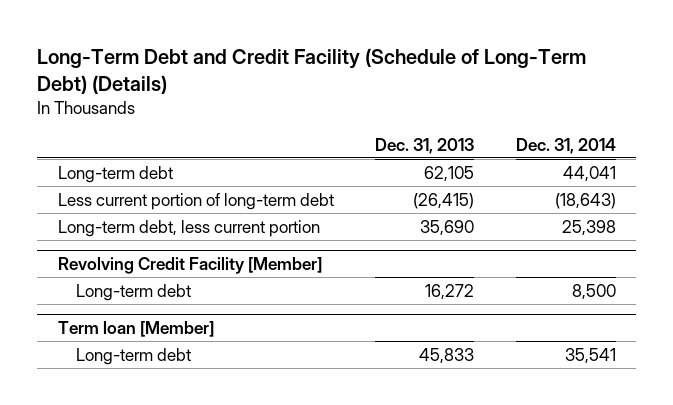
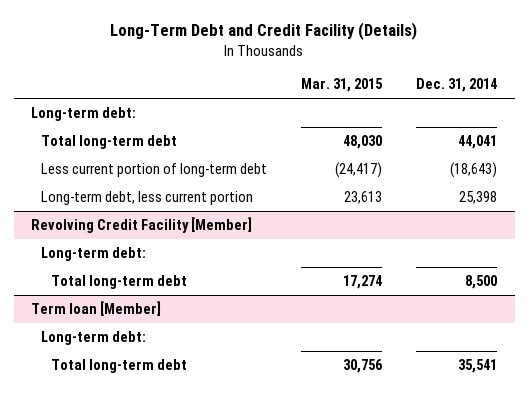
[37,47,587,94] Long-Term Debt and Credit Facility (Schedule of Long-Term Debt) (Details) -> [110,22,418,41] Long-Term Debt and Credit Facility (Details)
[375,137,475,154] Dec. 31, 2013 -> none
none -> [301,78,384,93] Mar. 31, 2015
none -> [30,107,136,122] Long-term debt:
[57,165,173,183] Long-term debt -> [41,135,178,150] Total long-term debt
none -> [41,247,147,262] Long-term debt:
[76,283,192,301] Long-term debt -> [51,275,188,290] Total long-term debt
none -> [41,331,147,346] Long-term debt:
[76,347,192,365] Long-term debt -> [51,359,188,374] Total long-term debt

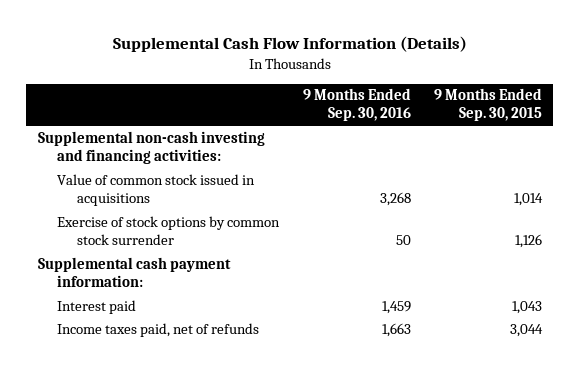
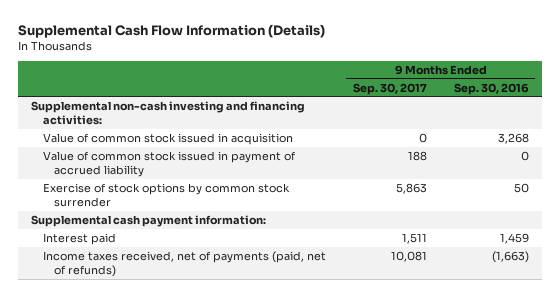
[433,88,542,122] 9 Months Ended Sep. 30, 2015 -> none
none -> [352,82,427,95] Sep. 30, 2017
[57,173,256,206] Value of common stock issued in acquisitions -> [42,132,293,145] Value of common stock issued in acquisition
none -> [42,150,296,178] Value of common stock issued in payment of accrued liability
[57,322,260,337] Income taxes paid, net of refunds -> [42,250,326,278] Income taxes received, net of payments (paid, net of refunds)
[381,322,411,337] 1,663 -> [491,250,529,263] (1,663)

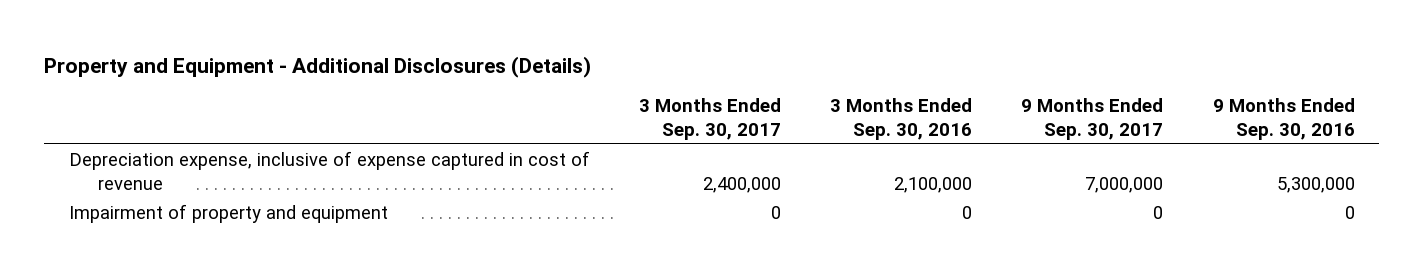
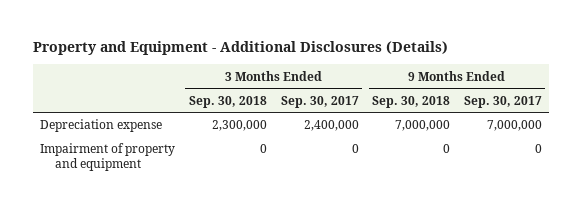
[830,98,973,140] 3 Months Ended Sep. 30, 2016 -> none
[1212,98,1355,140] 9 Months Ended Sep. 30, 2016 -> none
none -> [188,95,267,108] Sep. 30, 2018
none -> [372,95,451,108] Sep. 30, 2018
[68,151,590,190] Depreciation expense, inclusive of expense captured in cost of revenue -> [40,119,163,133] Depreciation expense

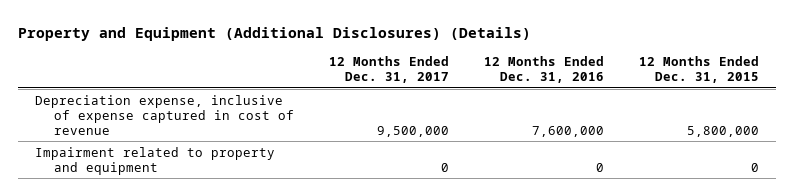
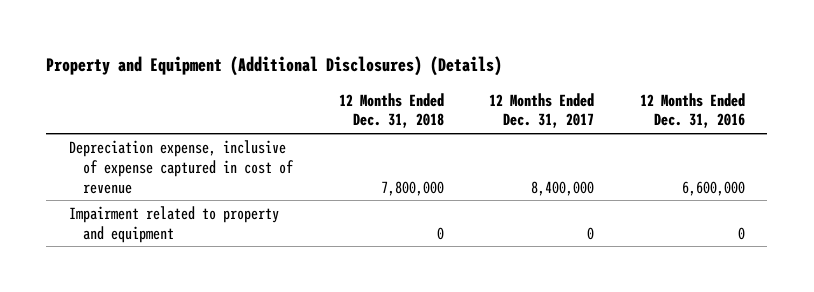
[638,56,759,84] 12 Months Ended Dec. 31, 2015 -> none
none -> [338,92,444,129] 12 Months Ended Dec. 31, 2018
[377,125,450,137] 9,500,000 -> [531,180,595,196] 8,400,000
[531,125,604,137] 7,600,000 -> [681,180,745,196] 6,600,000

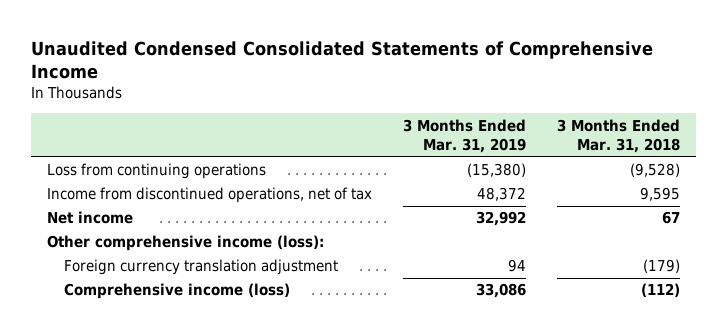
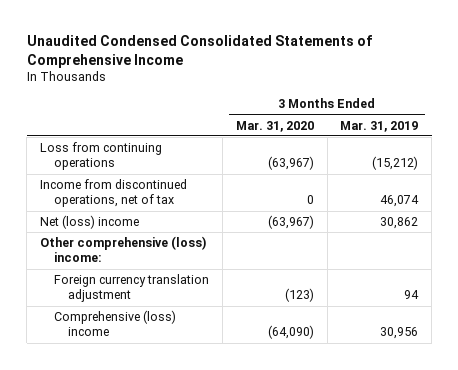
[557,118,681,154] 3 Months Ended Mar. 31, 2018 -> none
none -> [235,120,314,132] Mar. 31, 2020
[467,163,527,178] (15,380) -> [372,156,419,171] (15,212)
[477,187,527,202] 48,372 -> [380,195,420,208] 46,074
[46,211,133,225] Net income -> [40,214,140,229] Net (loss) income
[476,211,527,227] 32,992 -> [380,216,419,229] 30,862
[46,235,324,252] Other comprehensive income (loss): -> [40,235,207,263] Other comprehensive (loss) income:
[63,283,290,300] Comprehensive income (loss) -> [53,309,176,337] Comprehensive (loss) income
[476,283,527,299] 33,086 -> [380,327,419,340] 30,956

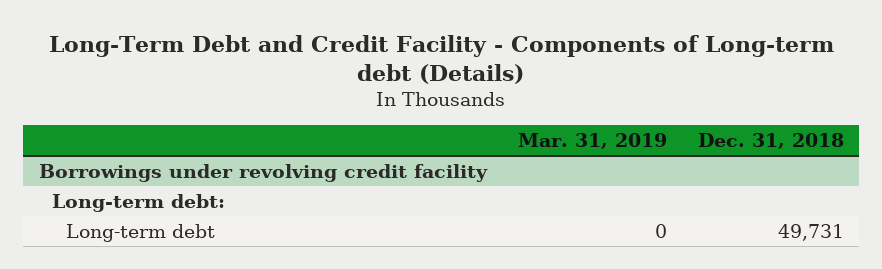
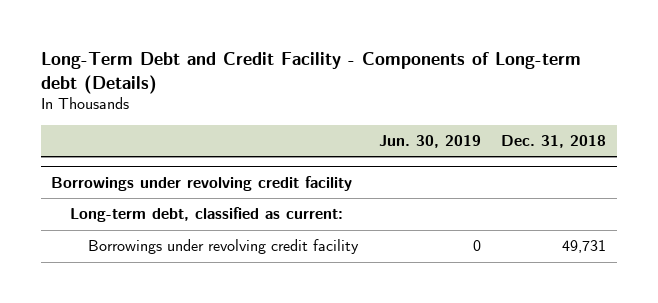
[517,133,667,150] Mar. 31, 2019 -> none
none -> [378,134,481,148] Jun. 30, 2019
[52,193,226,212] Long-term debt: -> [69,207,343,223] Long-term debt, classified as current:
[66,223,216,242] Long-term debt -> [87,239,359,255] Borrowings under revolving credit facility

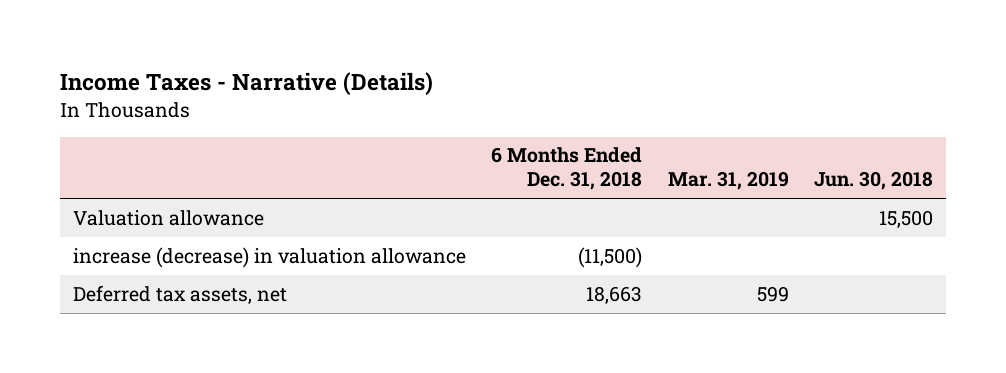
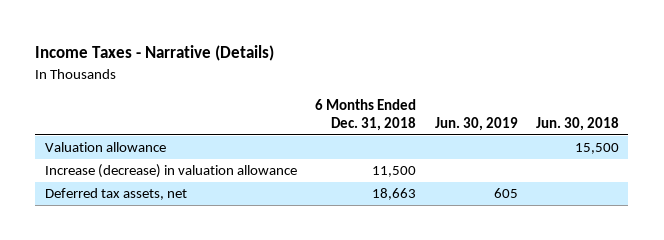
[667,171,789,191] Mar. 31, 2019 -> none
none -> [434,116,518,131] Jun. 30, 2019
[72,246,466,268] increase (decrease) in valuation allowance -> [44,164,297,179] Increase (decrease) in valuation allowance
[578,246,643,268] (11,500) -> [372,166,417,178] 11,500

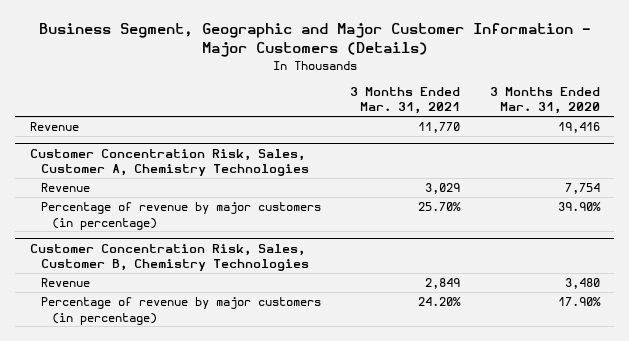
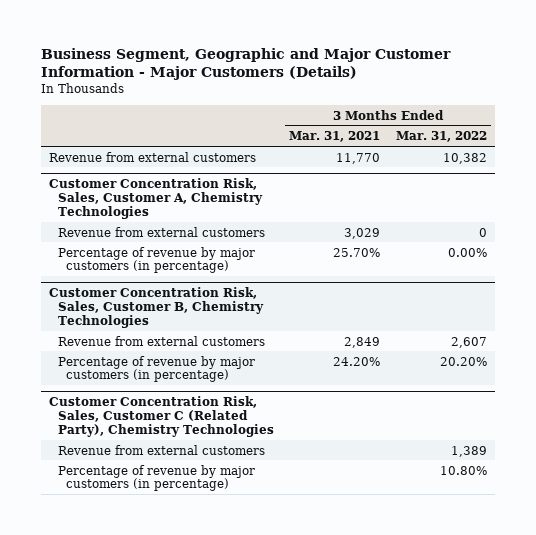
[489,86,600,115] 3 Months Ended Mar. 31, 2020 -> none
none -> [396,131,488,143] Mar. 31, 2022
[29,122,79,132] Revenue -> [48,151,256,162] Revenue from external customers
[40,183,90,193] Revenue -> [57,226,265,237] Revenue from external customers
[40,278,90,288] Revenue -> [57,335,265,346] Revenue from external customers
none -> [48,396,274,437] Customer Concentration Risk, Sales, Customer C (Related Party), Chemistry Technologies
none -> [57,444,265,455] Revenue from external customers
none -> [57,464,255,492] Percentage of revenue by major customers (in percentage)

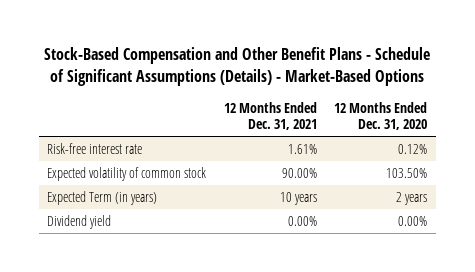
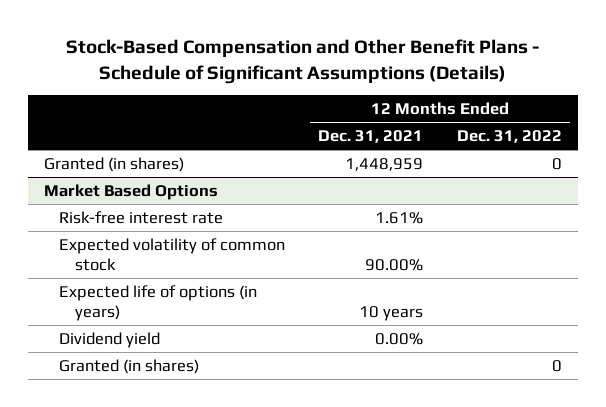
[44,47,431,86] Stock-Based Compensation and Other Benefit Plans - Schedule of Significant Assumptions (Details) - Market-Based Options -> [65,39,539,84] Stock-Based Compensation and Other Benefit Plans - Schedule of Significant Assumptions (Details)
[334,101,428,130] 12 Months Ended Dec. 31, 2020 -> none
none -> [456,130,562,144] Dec. 31, 2022
none -> [44,156,185,172] Granted (in shares)
none -> [44,183,219,200] Market Based Options
[47,190,158,205] Expected Term (in years) -> [59,284,258,321] Expected life of options (in years)
none -> [59,358,200,374] Granted (in shares)

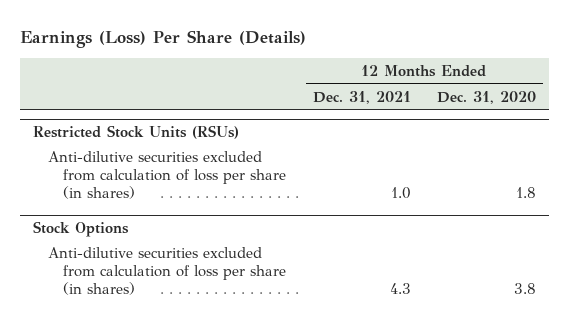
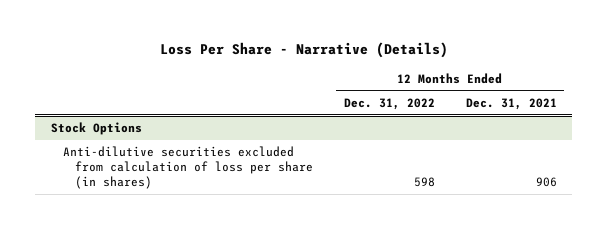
[20,30,307,49] Earnings (Loss) Per Share (Details) -> [159,42,448,59] Loss Per Share - Narrative (Details)
[437,90,537,104] Dec. 31, 2020 -> none
none -> [343,97,435,110] Dec. 31, 2022
[33,124,240,139] Restricted Stock Units (RSUs) -> none
[48,150,286,199] Anti-dilutive securities excluded from calculation of loss per share (in shares) -> none
[389,282,411,294] 4.3 -> [535,176,557,187] 906

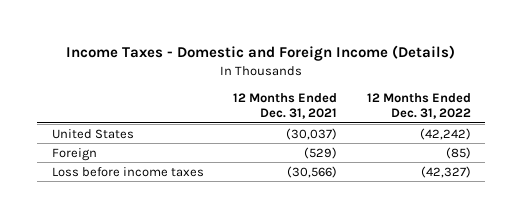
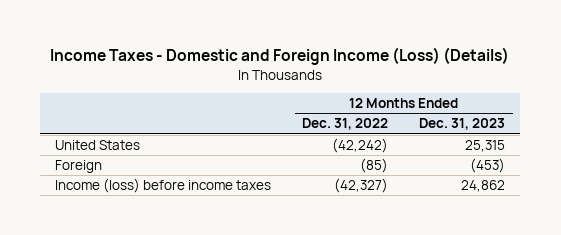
[66,45,456,62] Income Taxes - Domestic and Foreign Income (Details) -> [50,47,510,66] Income Taxes - Domestic and Foreign Income (Loss) (Details)
[233,92,338,120] 12 Months Ended Dec. 31, 2021 -> none
none -> [419,118,506,131] Dec. 31, 2023
[51,166,204,177] Loss before income taxes -> [55,178,272,194] Income (loss) before income taxes

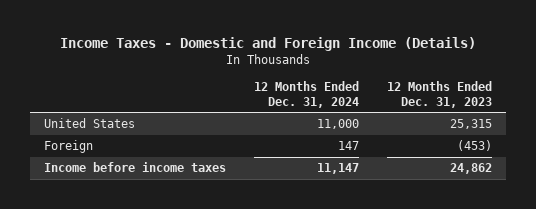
[50,47,510,66] Income Taxes - Domestic and Foreign Income (Loss) (Details) -> [59,36,476,51] Income Taxes - Domestic and Foreign Income (Details)
[302,118,389,131] Dec. 31, 2022 -> none
none -> [253,80,359,108] 12 Months Ended Dec. 31, 2024
[55,178,272,194] Income (loss) before income taxes -> [43,162,226,173] Income before income taxes

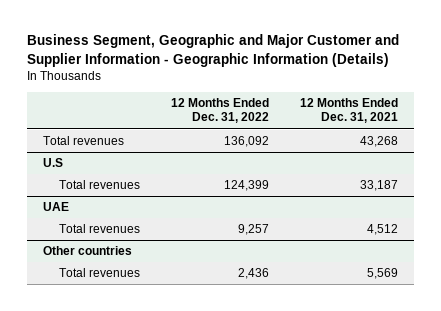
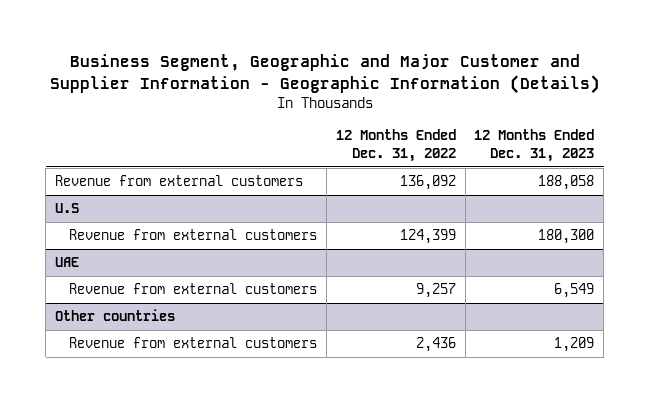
[300,97,399,124] 12 Months Ended Dec. 31, 2021 -> none
none -> [474,129,595,162] 12 Months Ended Dec. 31, 2023
[42,136,124,146] Total revenues -> [54,175,303,187] Revenue from external customers
[59,180,141,190] Total revenues -> [69,229,318,241] Revenue from external customers
[59,224,141,234] Total revenues -> [69,283,318,295] Revenue from external customers
[59,268,141,278] Total revenues -> [69,337,318,349] Revenue from external customers

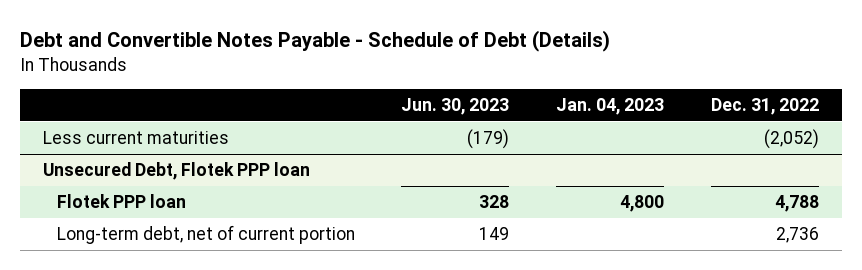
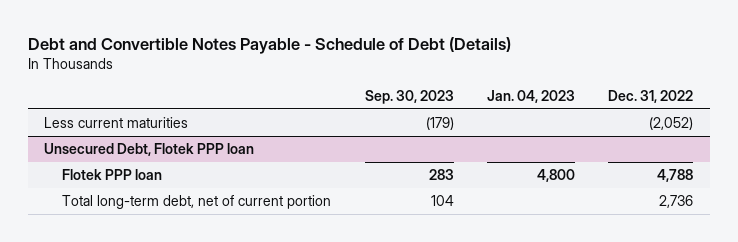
[401,97,510,115] Jun. 30, 2023 -> none
none -> [364,90,454,105] Sep. 30, 2023
[56,225,355,245] Long-term debt, net of current portion -> [62,195,332,210] Total long-term debt, net of current portion

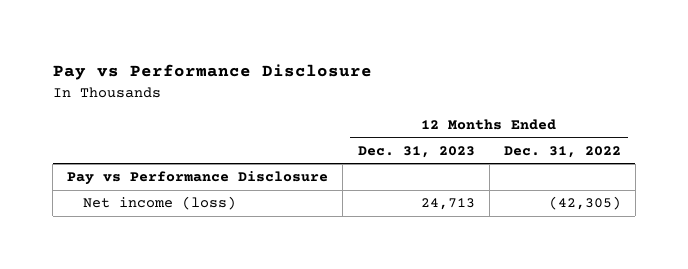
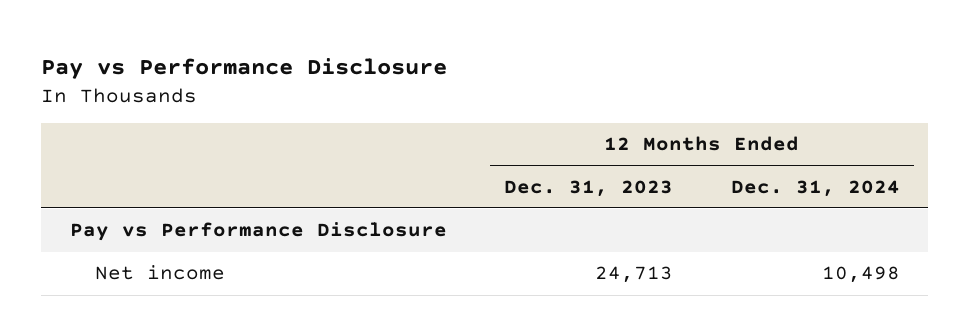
[503,145,621,158] Dec. 31, 2022 -> none
none -> [730,179,900,197] Dec. 31, 2024
[83,196,237,211] Net income (loss) -> [94,265,225,281] Net income

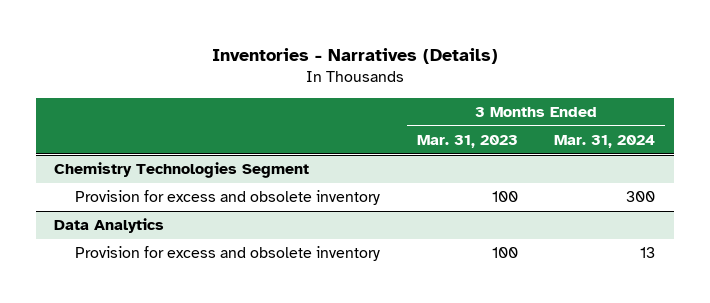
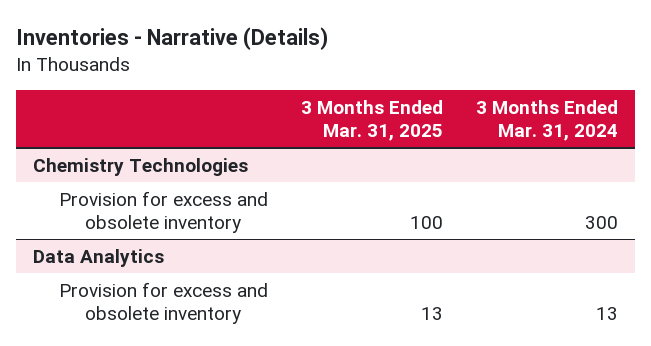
[211,47,498,64] Inventories - Narratives (Details) -> [15,27,328,51] Inventories - Narrative (Details)
[416,135,518,149] Mar. 31, 2023 -> none
none -> [301,99,444,141] 3 Months Ended Mar. 31, 2025
[54,162,310,179] Chemistry Technologies Segment -> [32,157,248,176] Chemistry Technologies

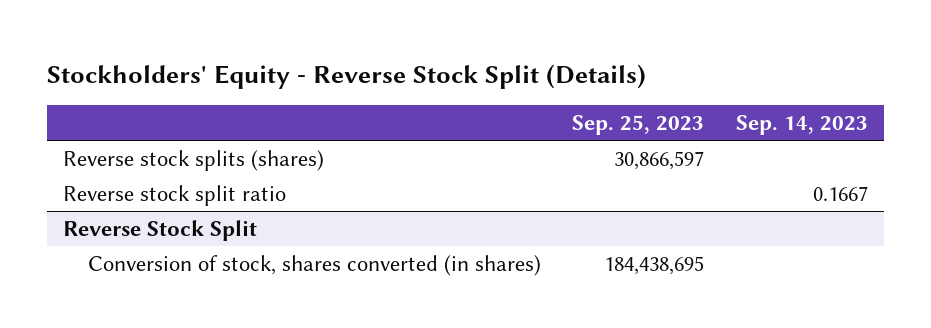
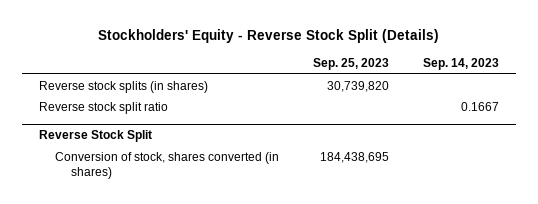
[63,149,325,171] Reverse stock splits (shares) -> [38,80,208,93] Reverse stock splits (in shares)
[614,150,705,170] 30,866,597 -> [327,80,390,92] 30,739,820

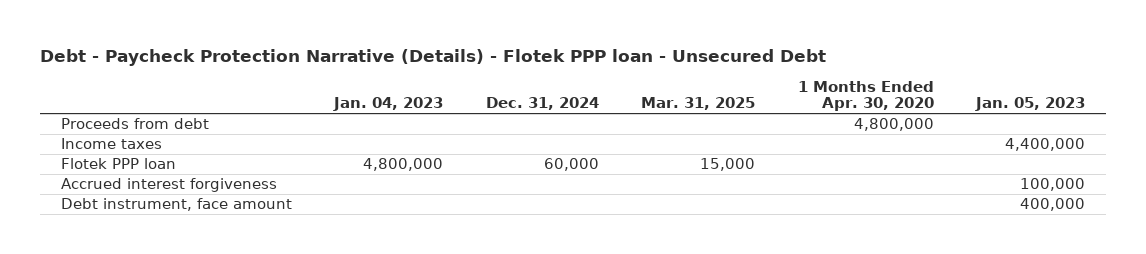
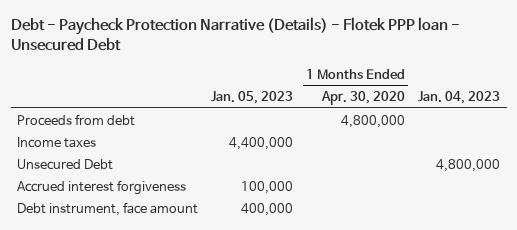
[485,97,599,111] Dec. 31, 2024 -> none
[641,97,756,111] Mar. 31, 2025 -> none
[61,158,177,170] Flotek PPP loan -> [17,158,114,170] Unsecured Debt

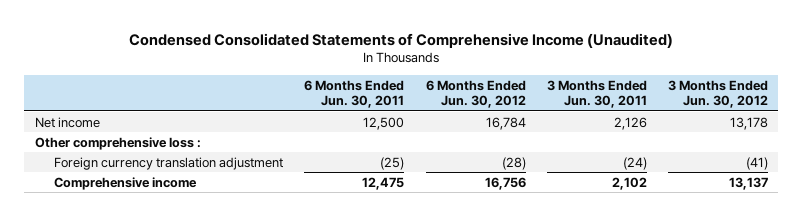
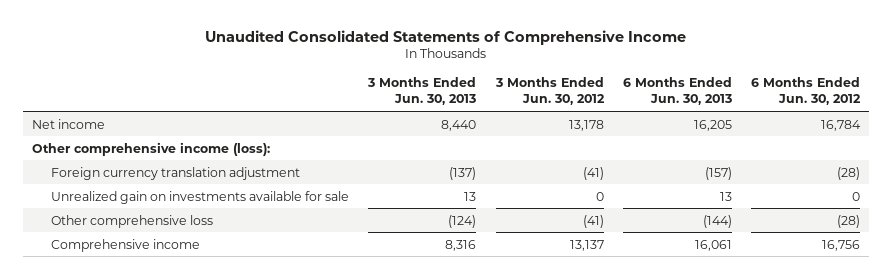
[129,32,674,48] Condensed Consolidated Statements of Comprehensive Income (Unaudited) -> [204,29,686,45] Unaudited Consolidated Statements of Comprehensive Income
[304,80,405,109] 6 Months Ended Jun. 30, 2011 -> none
[546,80,647,109] 3 Months Ended Jun. 30, 2011 -> none
none -> [367,77,477,106] 3 Months Ended Jun. 30, 2013
none -> [622,77,732,106] 6 Months Ended Jun. 30, 2013
[34,136,201,150] Other comprehensive loss : -> [32,141,271,156] Other comprehensive income (loss):
none -> [51,190,350,204] Unrealized gain on investments available for sale
none -> [51,214,214,228] Other comprehensive loss

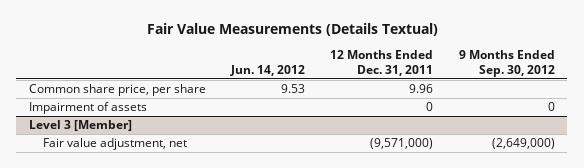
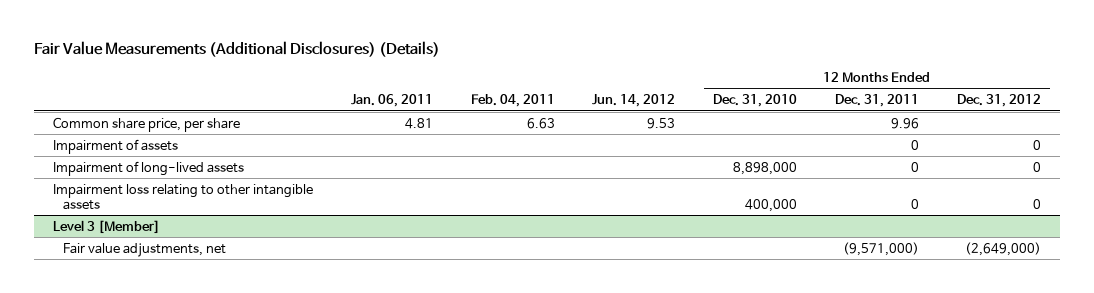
[146,23,438,37] Fair Value Measurements (Details Textual) -> [34,40,441,57] Fair Value Measurements (Additional Disclosures) (Details)
[458,50,555,77] 9 Months Ended Sep. 30, 2012 -> none
none -> [350,94,433,108] Jan. 06, 2011
none -> [470,94,555,108] Feb. 04, 2011
none -> [713,94,798,108] Dec. 31, 2010
none -> [956,94,1041,108] Dec. 31, 2012
none -> [53,160,245,176] Impairment of long-lived assets
none -> [53,183,314,210] Impairment loss relating to other intangible assets
[42,138,187,151] Fair value adjustment, net -> [62,242,226,257] Fair value adjustments, net

